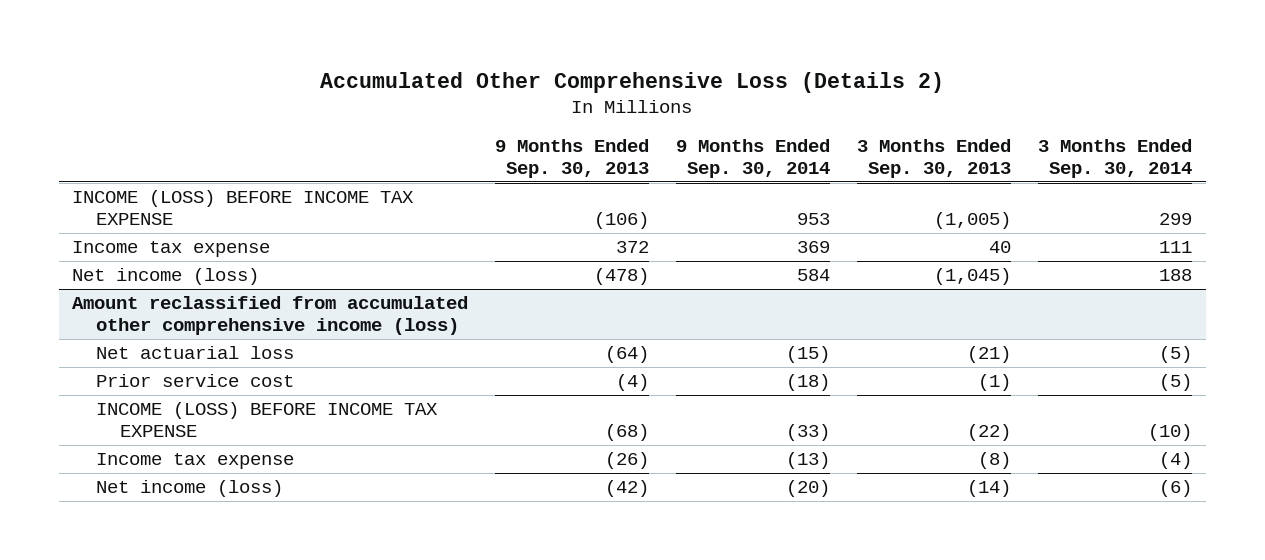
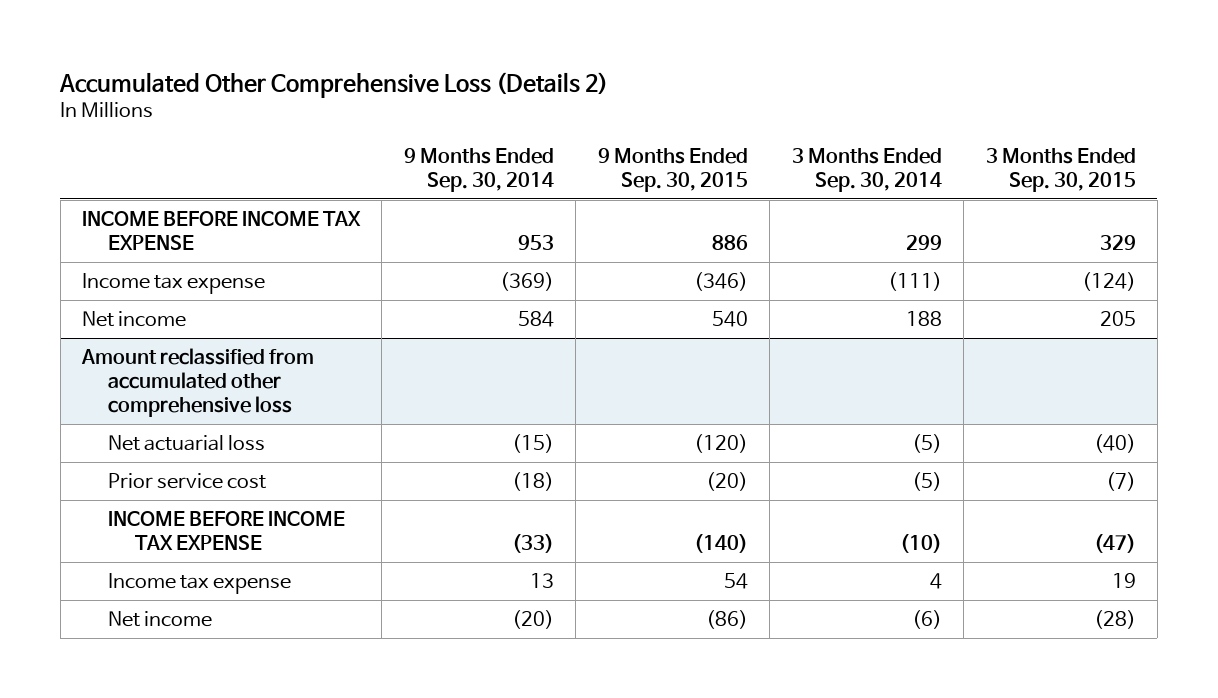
[495,139,650,179] 9 Months Ended Sep. 30, 2013 -> none
[857,139,1012,179] 3 Months Ended Sep. 30, 2013 -> none
none -> [597,147,748,192] 9 Months Ended Sep. 30, 2015
none -> [985,147,1136,192] 3 Months Ended Sep. 30, 2015
[72,190,415,225] INCOME (LOSS) BEFORE INCOME TAX EXPENSE -> [82,210,362,250] INCOME BEFORE INCOME TAX EXPENSE
[797,241,831,254] 369 -> [499,271,554,291] (369)
[1159,241,1193,254] 111 -> [887,271,942,291] (111)
[72,268,260,286] Net income (loss) -> [82,310,187,327] Net income
[72,296,469,335] Amount reclassified from accumulated other comprehensive income (loss) -> [81,347,315,417] Amount reclassified from accumulated other comprehensive loss
[96,402,439,437] INCOME (LOSS) BEFORE INCOME TAX EXPENSE -> [108,510,346,550] INCOME BEFORE INCOME TAX EXPENSE
[786,452,831,470] (13) -> [529,572,554,588] 13
[1159,452,1193,470] (4) -> [929,572,942,589] 4
[96,480,284,498] Net income (loss) -> [108,610,213,627] Net income

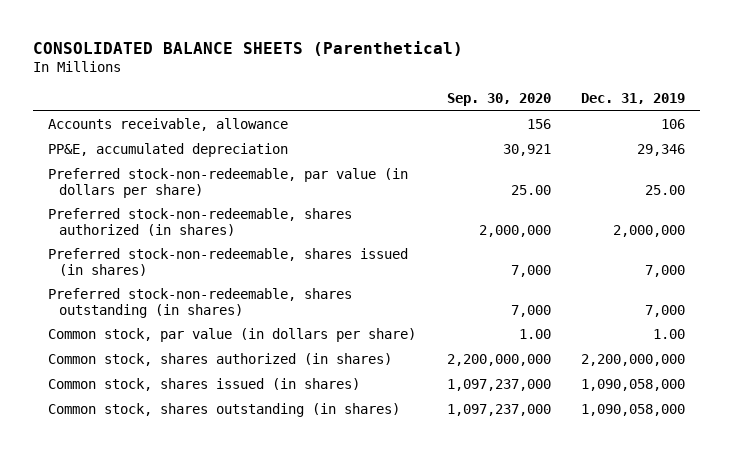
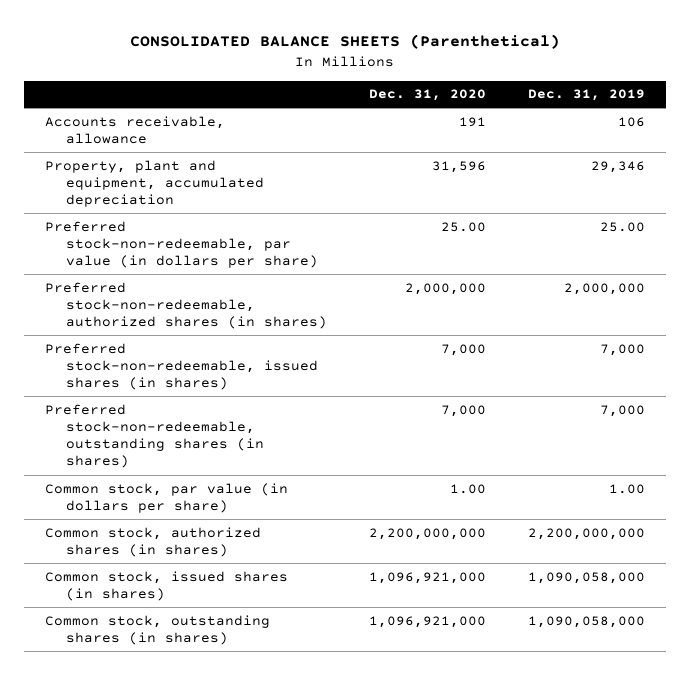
[446,93,551,107] Sep. 30, 2020 -> none
none -> [368,89,486,102] Dec. 31, 2020
[48,143,289,158] PP&E, accumulated depreciation -> [44,159,265,208] Property, plant and equipment, accumulated depreciation
[48,208,353,237] Preferred stock-non-redeemable, shares authorized (in shares) -> [44,281,328,330] Preferred stock-non-redeemable, authorized shares (in shares)
[48,248,409,277] Preferred stock-non-redeemable, shares issued (in shares) -> [44,342,319,391] Preferred stock-non-redeemable, issued shares (in shares)
[48,288,353,319] Preferred stock-non-redeemable, shares outstanding (in shares) -> [44,403,265,469] Preferred stock-non-redeemable, outstanding shares (in shares)
[48,353,393,367] Common stock, shares authorized (in shares) -> [44,526,261,557] Common stock, authorized shares (in shares)
[48,378,361,392] Common stock, shares issued (in shares) -> [44,570,288,601] Common stock, issued shares (in shares)
[48,403,401,418] Common stock, shares outstanding (in shares) -> [44,614,270,645] Common stock, outstanding shares (in shares)

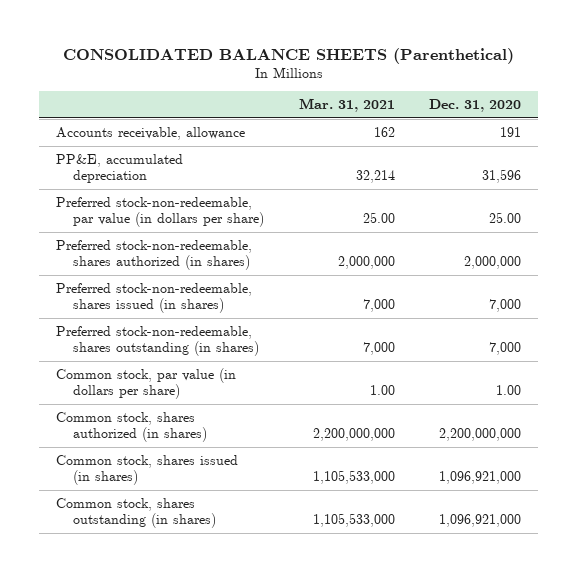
[527,89,645,102] Dec. 31, 2019 -> none
none -> [298,98,395,113] Mar. 31, 2021
[44,159,265,208] Property, plant and equipment, accumulated depreciation -> [56,153,184,183] PP&E, accumulated depreciation
[44,281,328,330] Preferred stock-non-redeemable, authorized shares (in shares) -> [56,239,253,270] Preferred stock-non-redeemable, shares authorized (in shares)
[44,342,319,391] Preferred stock-non-redeemable, issued shares (in shares) -> [56,282,253,313] Preferred stock-non-redeemable, shares issued (in shares)
[44,403,265,469] Preferred stock-non-redeemable, outstanding shares (in shares) -> [56,325,260,356] Preferred stock-non-redeemable, shares outstanding (in shares)
[44,526,261,557] Common stock, authorized shares (in shares) -> [56,411,208,442] Common stock, shares authorized (in shares)
[44,570,288,601] Common stock, issued shares (in shares) -> [56,454,239,485] Common stock, shares issued (in shares)
[44,614,270,645] Common stock, outstanding shares (in shares) -> [56,497,217,528] Common stock, shares outstanding (in shares)

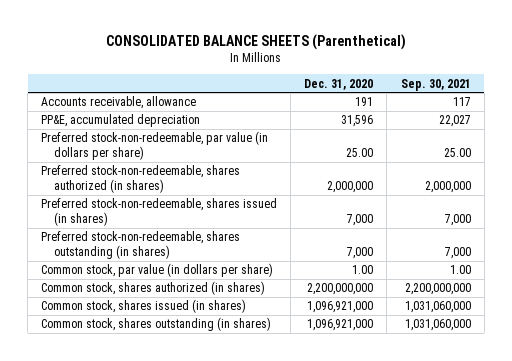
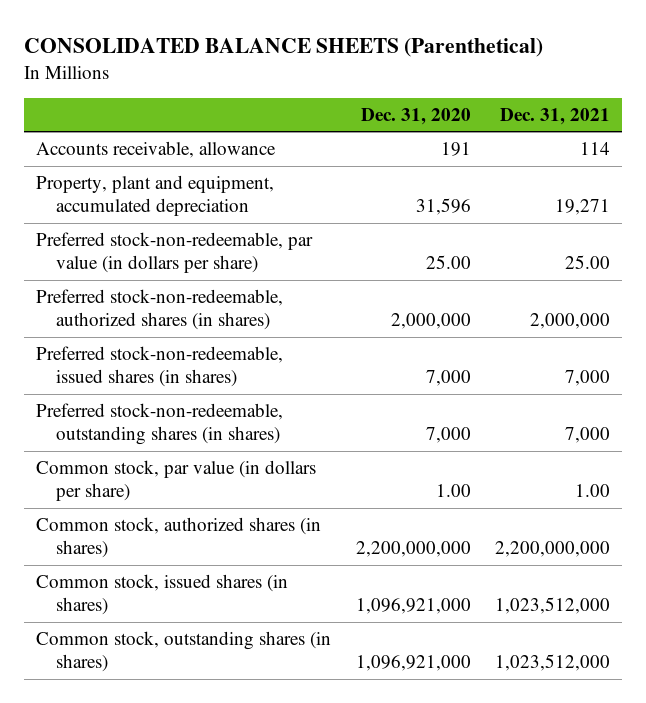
[400,78,471,91] Sep. 30, 2021 -> none
none -> [500,107,611,125] Dec. 31, 2021
[41,114,201,128] PP&E, accumulated depreciation -> [36,174,275,217] Property, plant and equipment, accumulated depreciation
[41,165,241,194] Preferred stock-non-redeemable, shares authorized (in shares) -> [36,288,284,331] Preferred stock-non-redeemable, authorized shares (in shares)
[41,198,278,227] Preferred stock-non-redeemable, shares issued (in shares) -> [36,345,284,388] Preferred stock-non-redeemable, issued shares (in shares)
[41,231,241,260] Preferred stock-non-redeemable, shares outstanding (in shares) -> [36,402,284,446] Preferred stock-non-redeemable, outstanding shares (in shares)
[41,281,266,296] Common stock, shares authorized (in shares) -> [36,516,322,559] Common stock, authorized shares (in shares)
[41,299,247,314] Common stock, shares issued (in shares) -> [36,573,289,616] Common stock, issued shares (in shares)
[41,317,272,332] Common stock, shares outstanding (in shares) -> [36,630,332,673] Common stock, outstanding shares (in shares)

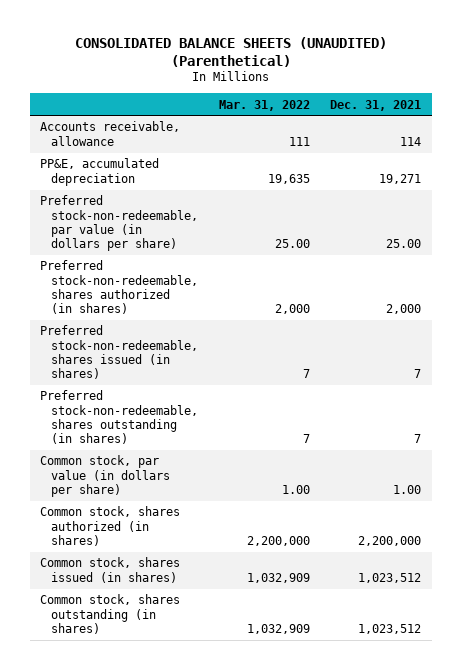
[24,38,544,58] CONSOLIDATED BALANCE SHEETS (Parenthetical) -> [74,36,387,67] CONSOLIDATED BALANCE SHEETS (UNAUDITED) (Parenthetical)
[360,107,471,125] Dec. 31, 2020 -> none
none -> [218,99,310,111] Mar. 31, 2022
[36,174,275,217] Property, plant and equipment, accumulated depreciation -> [39,158,159,186] PP&E, accumulated depreciation
[36,288,284,331] Preferred stock-non-redeemable, authorized shares (in shares) -> [39,260,199,315] Preferred stock-non-redeemable, shares authorized (in shares)
[530,313,611,330] 2,000,000 -> [386,304,422,315] 2,000
[36,345,284,388] Preferred stock-non-redeemable, issued shares (in shares) -> [39,325,199,380] Preferred stock-non-redeemable, shares issued (in shares)
[565,370,611,387] 7,000 -> [414,369,422,379] 7
[36,402,284,446] Preferred stock-non-redeemable, outstanding shares (in shares) -> [39,390,199,445] Preferred stock-non-redeemable, shares outstanding (in shares)
[565,427,611,444] 7,000 -> [414,434,422,444] 7
[36,516,322,559] Common stock, authorized shares (in shares) -> [39,506,180,546] Common stock, shares authorized (in shares)
[495,541,611,558] 2,200,000,000 -> [358,535,422,546] 2,200,000
[36,573,289,616] Common stock, issued shares (in shares) -> [39,557,180,583] Common stock, shares issued (in shares)
[495,597,611,615] 1,023,512,000 -> [358,572,422,583] 1,023,512
[36,630,332,673] Common stock, outstanding shares (in shares) -> [39,594,180,634] Common stock, shares outstanding (in shares)
[495,654,611,672] 1,023,512,000 -> [358,623,422,634] 1,023,512

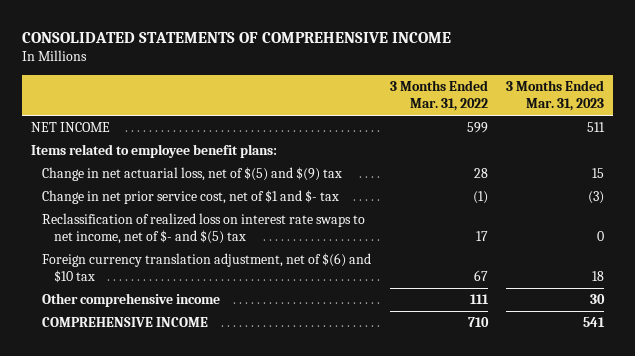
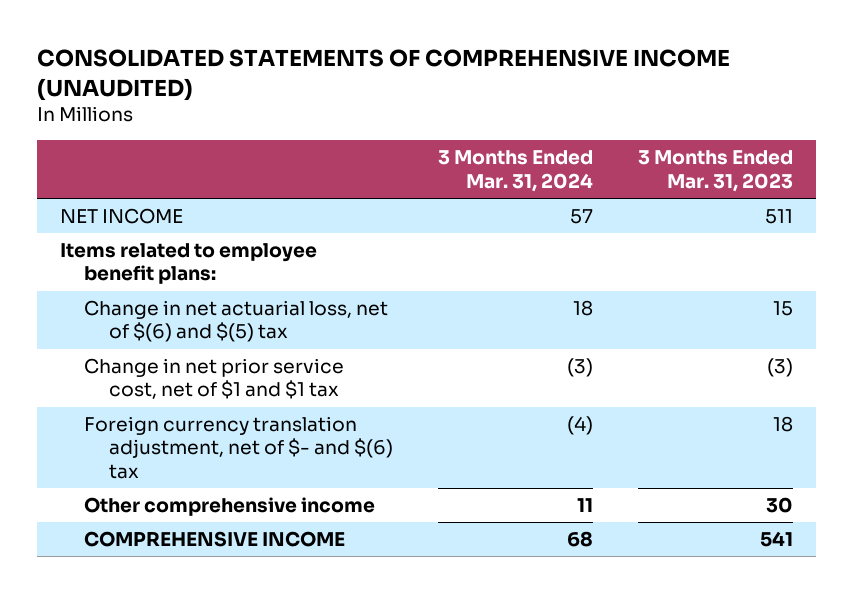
[21,31,451,43] CONSOLIDATED STATEMENTS OF COMPREHENSIVE INCOME -> [37,49,731,101] CONSOLIDATED STATEMENTS OF COMPREHENSIVE INCOME (UNAUDITED)
[389,80,488,112] 3 Months Ended Mar. 31, 2022 -> none
none -> [438,150,594,192] 3 Months Ended Mar. 31, 2024
[42,213,366,245] Reclassification of realized loss on interest rate swaps to net income, net of $- and $(5) tax -> none
[42,167,343,182] Change in net actuarial loss, net of $(5) and $(9) tax -> [84,300,389,343] Change in net actuarial loss, net of $(6) and $(5) tax
[42,190,340,205] Change in net prior service cost, net of $1 and $- tax -> [84,358,345,400] Change in net prior service cost, net of $1 and $1 tax
[42,253,372,284] Foreign currency translation adjustment, net of $(6) and $10 tax -> [84,416,393,479] Foreign currency translation adjustment, net of $- and $(6) tax

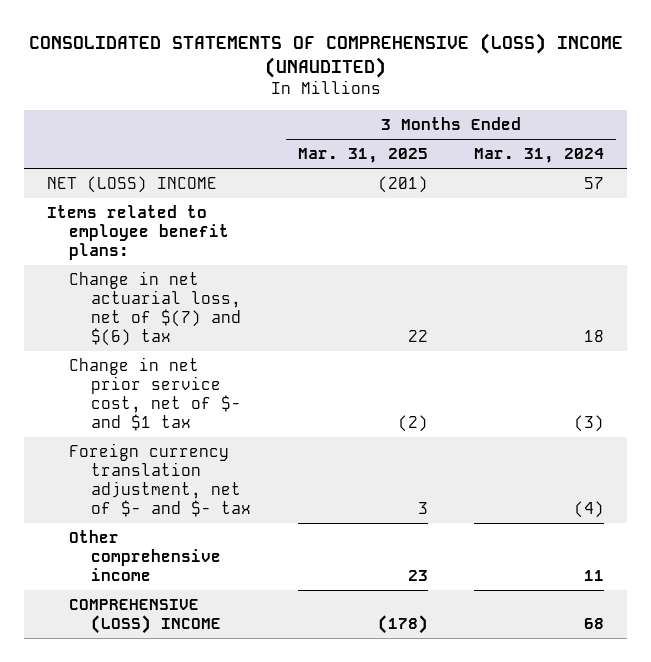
[37,49,731,101] CONSOLIDATED STATEMENTS OF COMPREHENSIVE INCOME (UNAUDITED) -> [28,32,623,79] CONSOLIDATED STATEMENTS OF COMPREHENSIVE (LOSS) INCOME (UNAUDITED)
[638,150,794,192] 3 Months Ended Mar. 31, 2023 -> none
none -> [297,148,428,164] Mar. 31, 2025
[59,208,183,225] NET INCOME -> [47,176,218,194] NET (LOSS) INCOME
[84,300,389,343] Change in net actuarial loss, net of $(6) and $(5) tax -> [69,271,242,346] Change in net actuarial loss, net of $(7) and $(6) tax
[84,358,345,400] Change in net prior service cost, net of $1 and $1 tax -> [69,357,242,431] Change in net prior service cost, net of $- and $1 tax
[84,416,393,479] Foreign currency translation adjustment, net of $- and $(6) tax -> [69,443,252,517] Foreign currency translation adjustment, net of $- and $- tax
[84,531,346,548] COMPREHENSIVE INCOME -> [69,599,222,634] COMPREHENSIVE (LOSS) INCOME

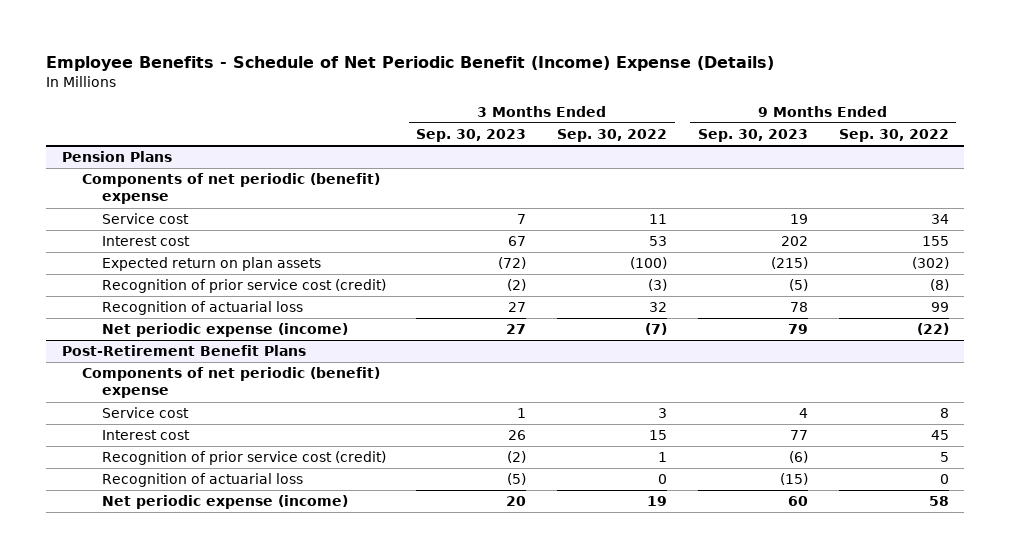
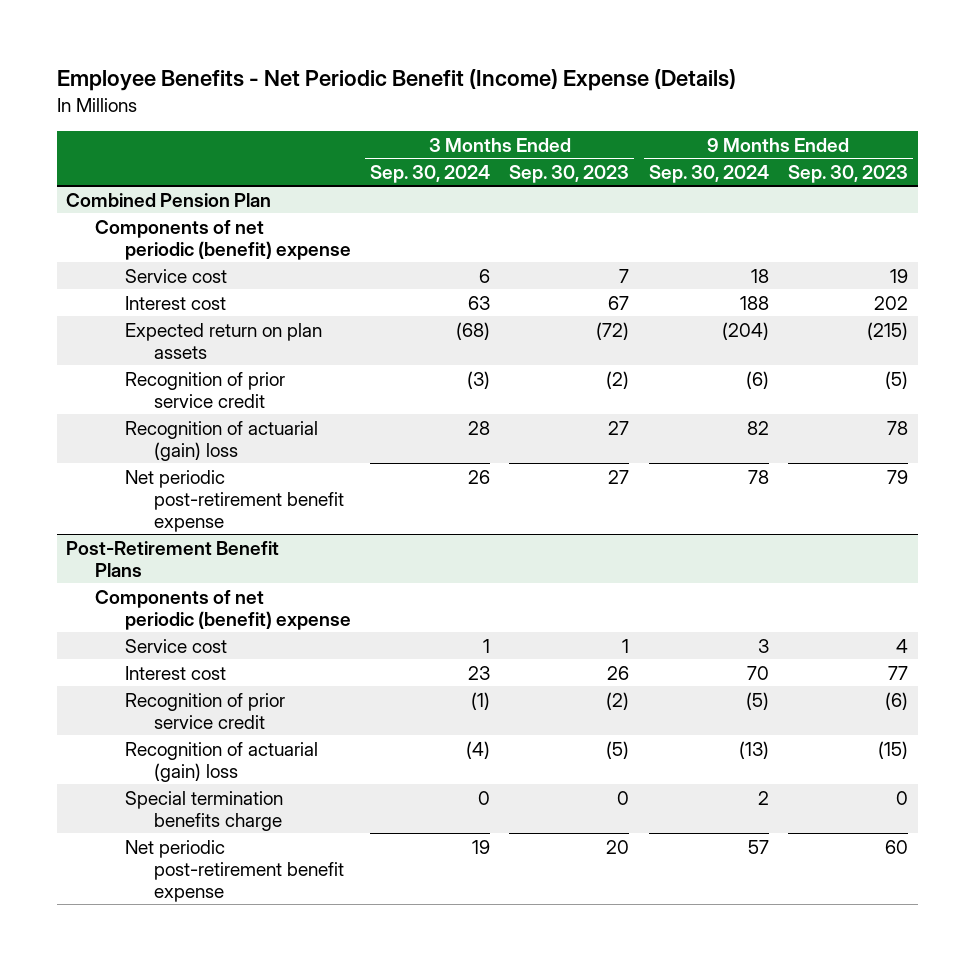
[46,55,775,71] Employee Benefits - Schedule of Net Periodic Benefit (Income) Expense (Details) -> [56,69,736,92] Employee Benefits - Net Periodic Benefit (Income) Expense (Details)
[557,129,668,143] Sep. 30, 2022 -> none
[838,129,949,143] Sep. 30, 2022 -> none
none -> [369,164,490,183] Sep. 30, 2024
none -> [648,164,769,183] Sep. 30, 2024
[61,151,172,163] Pension Plans -> [66,192,272,207] Combined Pension Plan
[101,279,386,294] Recognition of prior service cost (credit) -> [124,371,285,408] Recognition of prior service credit
[101,301,303,316] Recognition of actuarial loss -> [124,420,318,461] Recognition of actuarial (gain) loss
[101,323,348,338] Net periodic expense (income) -> [124,469,344,532] Net periodic post-retirement benefit expense
[101,451,386,466] Recognition of prior service cost (credit) -> [124,692,285,729] Recognition of prior service credit
[101,473,303,488] Recognition of actuarial loss -> [124,741,318,782] Recognition of actuarial (gain) loss
none -> [124,790,283,831] Special termination benefits charge
[101,495,348,510] Net periodic expense (income) -> [124,839,344,902] Net periodic post-retirement benefit expense

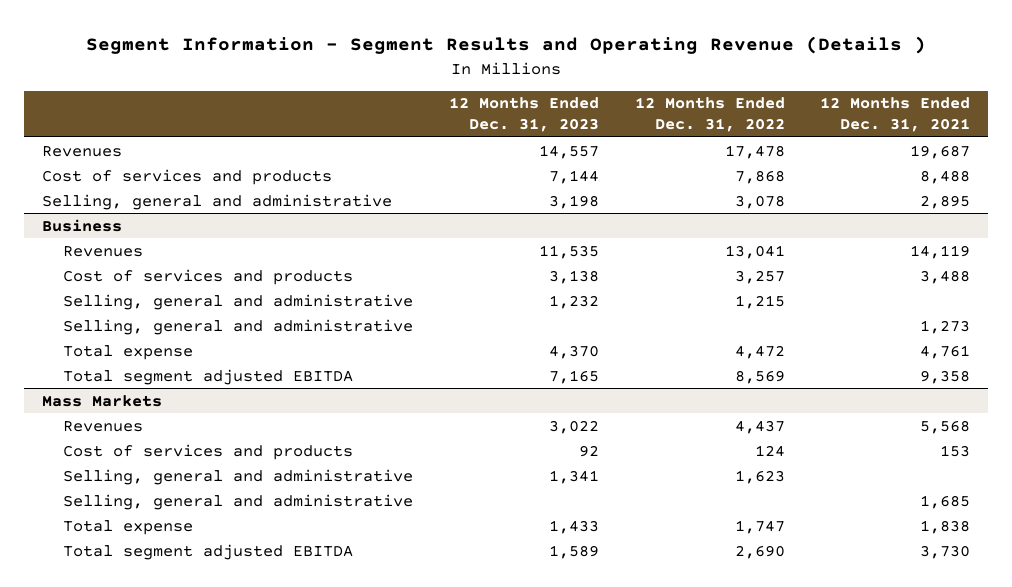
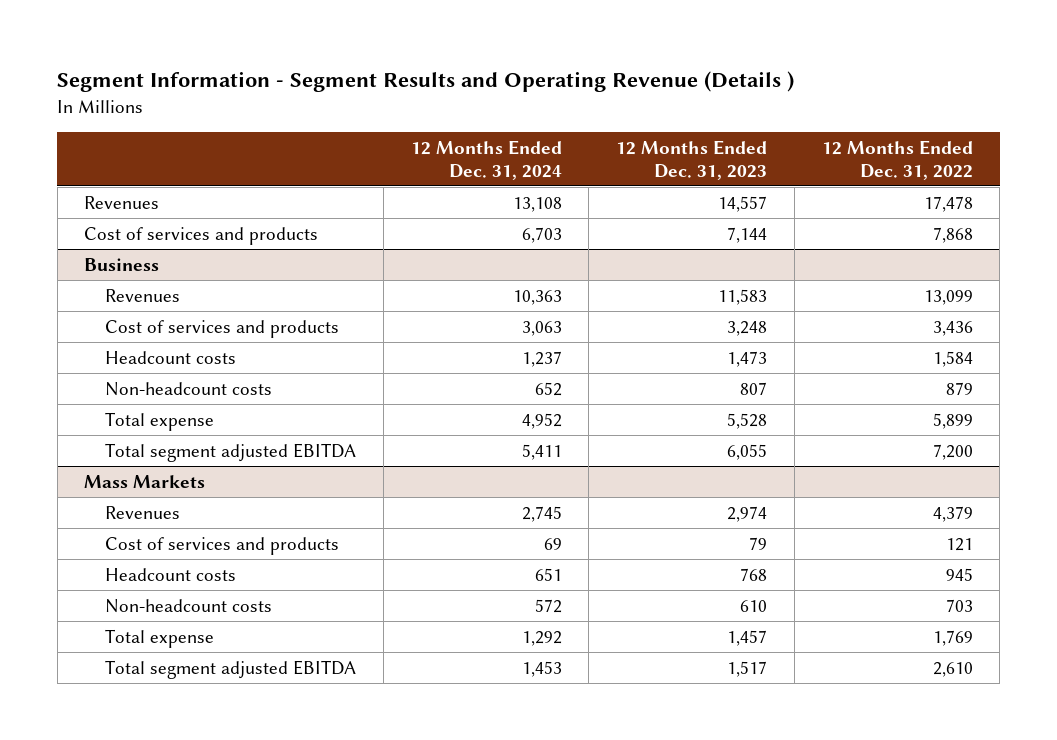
[820,97,971,133] 12 Months Ended Dec. 31, 2021 -> none
none -> [410,139,562,180] 12 Months Ended Dec. 31, 2024
[41,193,392,210] Selling, general and administrative -> none
[63,293,414,310] Selling, general and administrative -> none
[63,318,414,335] Selling, general and administrative -> none
[538,244,599,259] 11,535 -> [718,288,768,305] 11,583
[724,244,785,259] 13,041 -> [923,289,973,305] 13,099
[548,269,599,284] 3,138 -> [727,320,768,336] 3,248
[734,269,785,284] 3,257 -> [932,320,973,336] 3,436
none -> [105,350,237,364] Headcount costs
none -> [105,381,273,396] Non-headcount costs
[548,344,599,359] 4,370 -> [727,412,768,429] 5,528
[734,344,785,359] 4,472 -> [932,412,973,429] 5,899
[548,369,599,384] 7,165 -> [727,443,768,460] 6,055
[734,369,785,384] 8,569 -> [932,443,973,460] 7,200
[63,468,414,485] Selling, general and administrative -> none
[63,493,414,510] Selling, general and administrative -> none
[548,419,599,434] 3,022 -> [727,505,768,522] 2,974
[734,419,785,434] 4,437 -> [932,505,973,522] 4,379
[578,444,599,457] 92 -> [749,536,768,550] 79
[754,444,785,457] 124 -> [945,537,973,551] 121
none -> [105,567,237,581] Headcount costs
none -> [105,598,273,613] Non-headcount costs
[548,519,599,534] 1,433 -> [727,629,768,646] 1,457
[734,519,785,534] 1,747 -> [932,629,973,646] 1,769
[548,544,599,559] 1,589 -> [727,660,768,677] 1,517
[734,544,785,559] 2,690 -> [932,661,973,677] 2,610

